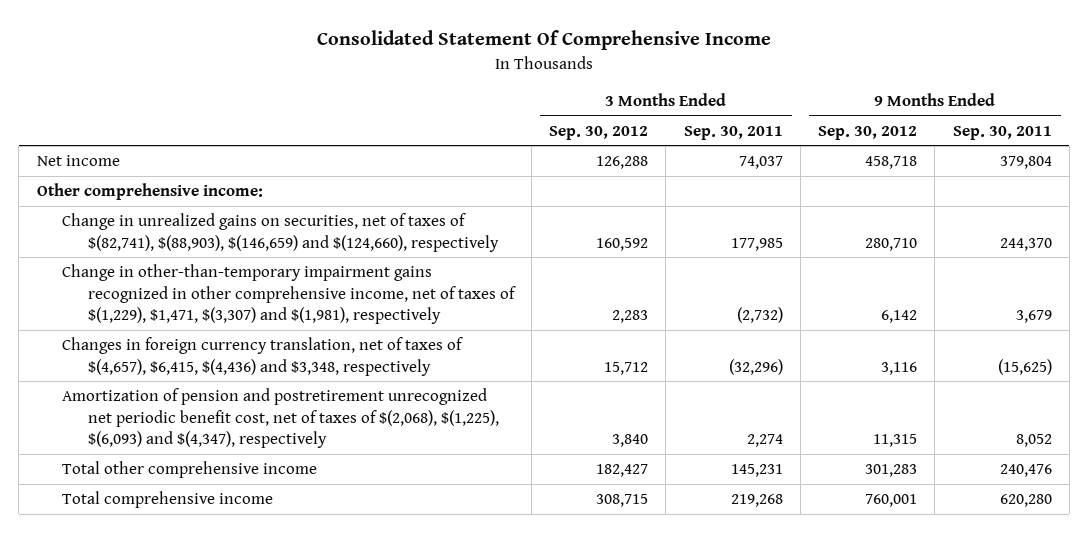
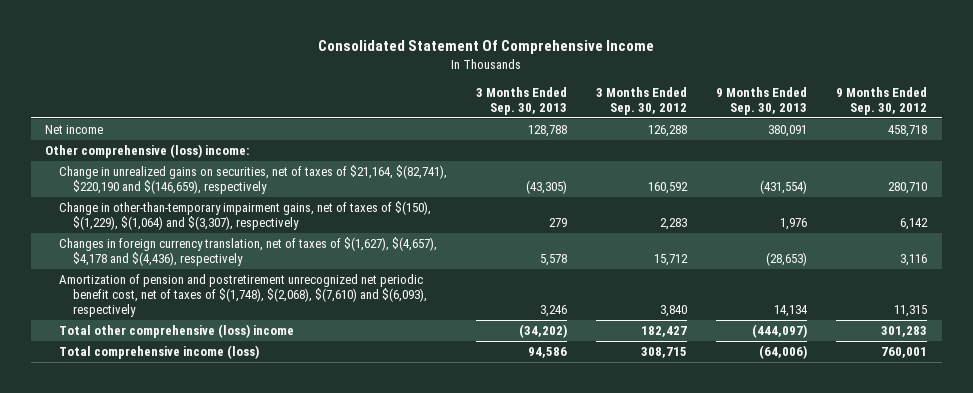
[683,125,783,140] Sep. 30, 2011 -> none
[952,125,1052,140] Sep. 30, 2011 -> none
none -> [476,86,568,115] 3 Months Ended Sep. 30, 2013
none -> [716,86,808,115] 9 Months Ended Sep. 30, 2013
[36,183,263,201] Other comprehensive income: -> [45,144,250,159] Other comprehensive (loss) income:
[62,213,499,252] Change in unrealized gains on securities, net of taxes of $(82,741), $(88,903), $(146,659) and $(124,660), respectively -> [58,165,447,195] Change in unrealized gains on securities, net of taxes of $21,164, $(82,741), $220,190 and $(146,659), respectively
[62,264,516,324] Change in other-than-temporary impairment gains recognized in other comprehensive income, net of taxes of $(1,229), $1,471, $(3,307) and $(1,981), respectively -> [58,201,431,231] Change in other-than-temporary impairment gains, net of taxes of $(150), $(1,229), $(1,064) and $(3,307), respectively
[62,337,464,376] Changes in foreign currency translation, net of taxes of $(4,657), $6,415, $(4,436) and $3,348, respectively -> [58,237,437,267] Changes in foreign currency translation, net of taxes of $(1,627), $(4,657), $4,178 and $(4,436), respectively
[62,388,499,448] Amortization of pension and postretirement unrecognized net periodic benefit cost, net of taxes of $(2,068), $(1,225), $(6,093) and $(4,347), respectively -> [58,274,427,318] Amortization of pension and postretirement unrecognized net periodic benefit cost, net of taxes of $(1,748), $(2,068), $(7,610) and $(6,093), respectively
[62,461,318,479] Total other comprehensive income -> [58,324,294,339] Total other comprehensive (loss) income
[62,491,274,509] Total comprehensive income -> [58,345,259,360] Total comprehensive income (loss)

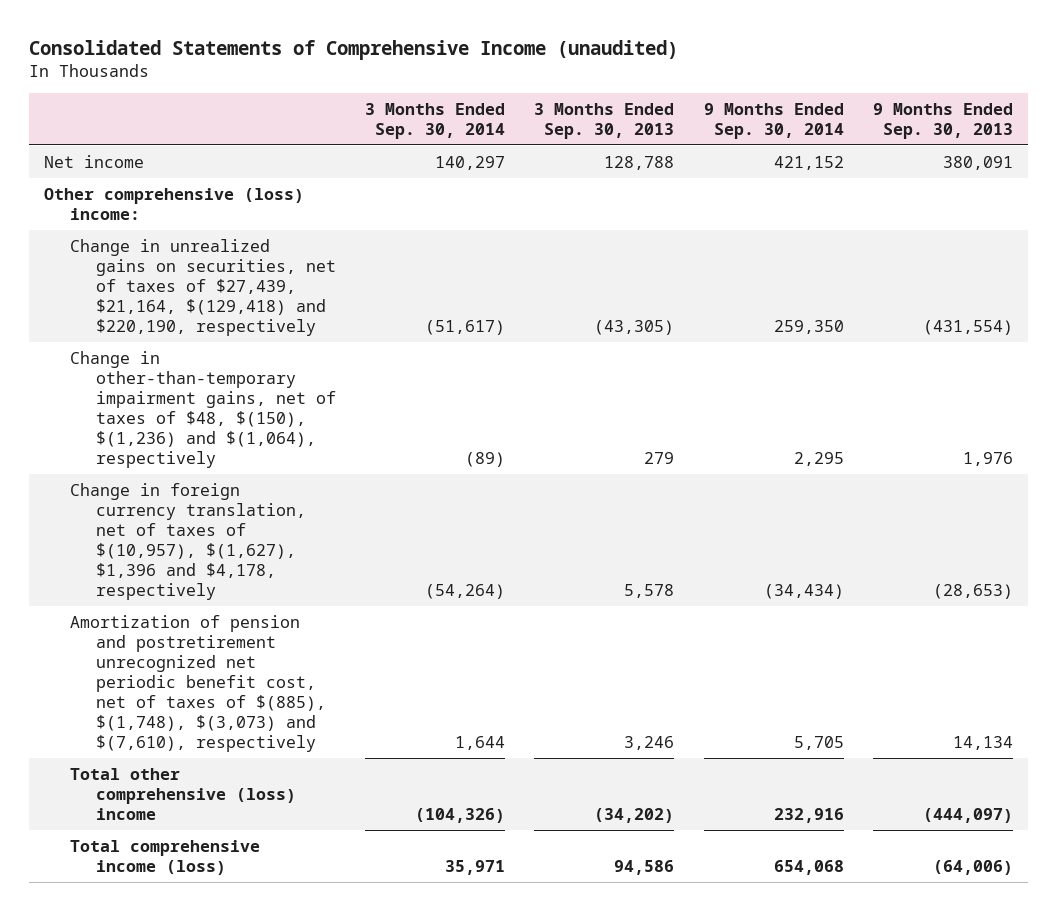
[318,40,655,55] Consolidated Statement Of Comprehensive Income -> [29,39,679,60] Consolidated Statements of Comprehensive Income (unaudited)
[596,86,688,115] 3 Months Ended Sep. 30, 2012 -> none
[836,86,928,115] 9 Months Ended Sep. 30, 2012 -> none
none -> [365,102,506,139] 3 Months Ended Sep. 30, 2014
none -> [703,102,844,139] 9 Months Ended Sep. 30, 2014
[58,165,447,195] Change in unrealized gains on securities, net of taxes of $21,164, $(82,741), $220,190 and $(146,659), respectively -> [69,238,336,336] Change in unrealized gains on securities, net of taxes of $27,439, $21,164, $(129,418) and $220,190, respectively
[58,201,431,231] Change in other-than-temporary impairment gains, net of taxes of $(150), $(1,229), $(1,064) and $(3,307), respectively -> [69,350,336,469] Change in other-than-temporary impairment gains, net of taxes of $48, $(150), $(1,236) and $(1,064), respectively
[58,237,437,267] Changes in foreign currency translation, net of taxes of $(1,627), $(4,657), $4,178 and $(4,436), respectively -> [69,482,306,601] Change in foreign currency translation, net of taxes of $(10,957), $(1,627), $1,396 and $4,178, respectively
[58,274,427,318] Amortization of pension and postretirement unrecognized net periodic benefit cost, net of taxes of $(1,748), $(2,068), $(7,610) and $(6,093), respectively -> [69,614,326,753] Amortization of pension and postretirement unrecognized net periodic benefit cost, net of taxes of $(885), $(1,748), $(3,073) and $(7,610), respectively

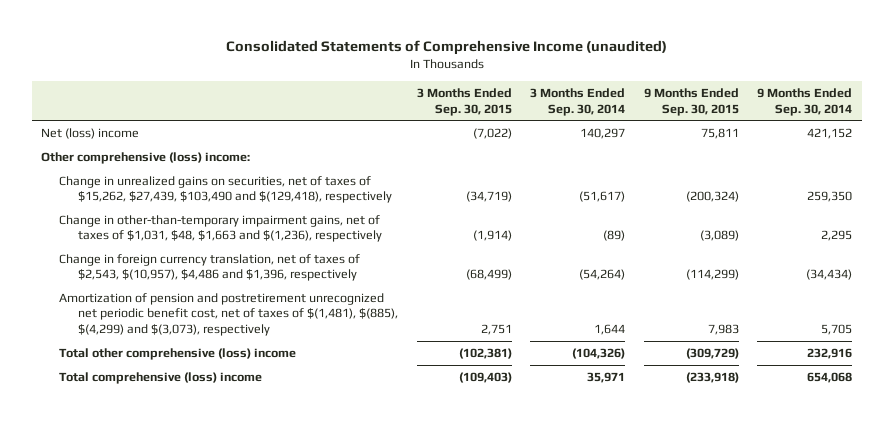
[534,102,675,139] 3 Months Ended Sep. 30, 2013 -> none
[873,102,1014,139] 9 Months Ended Sep. 30, 2013 -> none
none -> [416,88,512,116] 3 Months Ended Sep. 30, 2015
none -> [643,88,739,116] 9 Months Ended Sep. 30, 2015
[43,154,144,168] Net income -> [40,128,139,140] Net (loss) income
[69,238,336,336] Change in unrealized gains on securities, net of taxes of $27,439, $21,164, $(129,418) and $220,190, respectively -> [59,176,392,204] Change in unrealized gains on securities, net of taxes of $15,262, $27,439, $103,490 and $(129,418), respectively
[69,350,336,469] Change in other-than-temporary impairment gains, net of taxes of $48, $(150), $(1,236) and $(1,064), respectively -> [59,215,382,243] Change in other-than-temporary impairment gains, net of taxes of $1,031, $48, $1,663 and $(1,236), respectively
[69,482,306,601] Change in foreign currency translation, net of taxes of $(10,957), $(1,627), $1,396 and $4,178, respectively -> [59,254,361,282] Change in foreign currency translation, net of taxes of $2,543, $(10,957), $4,486 and $1,396, respectively
[69,614,326,753] Amortization of pension and postretirement unrecognized net periodic benefit cost, net of taxes of $(885), $(1,748), $(3,073) and $(7,610), respectively -> [59,293,398,336] Amortization of pension and postretirement unrecognized net periodic benefit cost, net of taxes of $(1,481), $(885), $(4,299) and $(3,073), respectively
[69,839,260,875] Total comprehensive income (loss) -> [59,372,263,385] Total comprehensive (loss) income

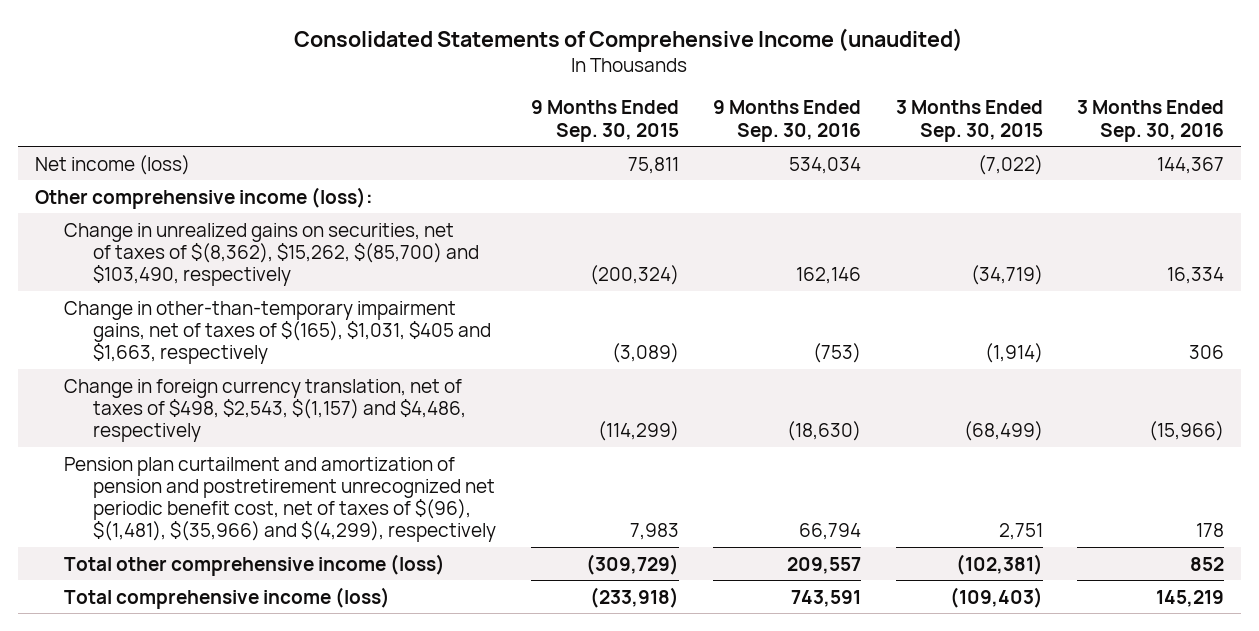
[530,88,626,116] 3 Months Ended Sep. 30, 2014 -> none
[757,88,853,116] 9 Months Ended Sep. 30, 2014 -> none
none -> [713,100,862,142] 9 Months Ended Sep. 30, 2016
none -> [1077,100,1225,142] 3 Months Ended Sep. 30, 2016
[40,128,139,140] Net (loss) income -> [34,154,190,175] Net income (loss)
[40,152,250,165] Other comprehensive (loss) income: -> [34,186,373,209] Other comprehensive income (loss):
[59,176,392,204] Change in unrealized gains on securities, net of taxes of $15,262, $27,439, $103,490 and $(129,418), respectively -> [63,222,480,286] Change in unrealized gains on securities, net of taxes of $(8,362), $15,262, $(85,700) and $103,490, respectively
[59,215,382,243] Change in other-than-temporary impairment gains, net of taxes of $1,031, $48, $1,663 and $(1,236), respectively -> [63,300,492,364] Change in other-than-temporary impairment gains, net of taxes of $(165), $1,031, $405 and $1,663, respectively
[59,254,361,282] Change in foreign currency translation, net of taxes of $2,543, $(10,957), $4,486 and $1,396, respectively -> [63,378,467,442] Change in foreign currency translation, net of taxes of $498, $2,543, $(1,157) and $4,486, respectively
[59,293,398,336] Amortization of pension and postretirement unrecognized net periodic benefit cost, net of taxes of $(1,481), $(885), $(4,299) and $(3,073), respectively -> [63,456,497,543] Pension plan curtailment and amortization of pension and postretirement unrecognized net periodic benefit cost, net of taxes of $(96), $(1,481), $(35,966) and $(4,299), respectively
[59,348,297,361] Total other comprehensive (loss) income -> [63,553,445,576] Total other comprehensive income (loss)
[59,372,263,385] Total comprehensive (loss) income -> [63,586,390,609] Total comprehensive income (loss)

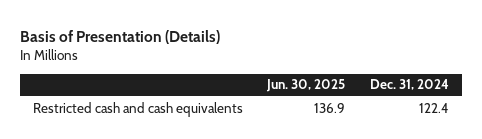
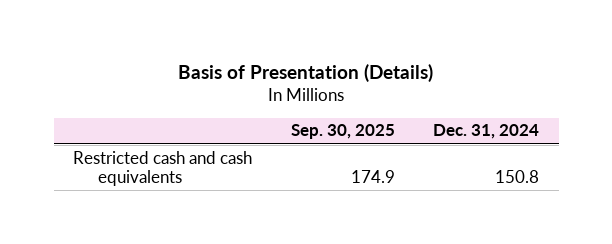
[266,79,346,93] Jun. 30, 2025 -> none
none -> [290,124,395,140] Sep. 30, 2025
[419,102,450,113] 122.4 -> [495,169,540,183] 150.8

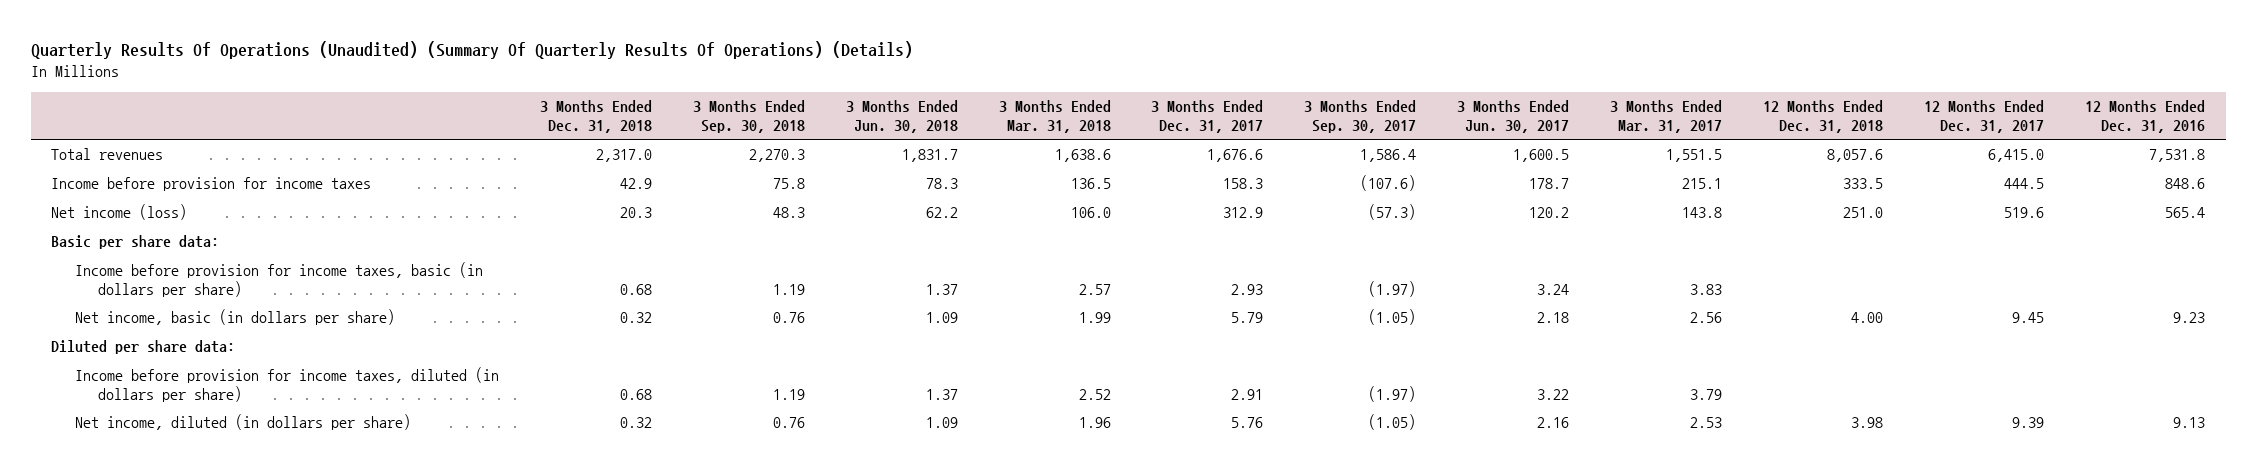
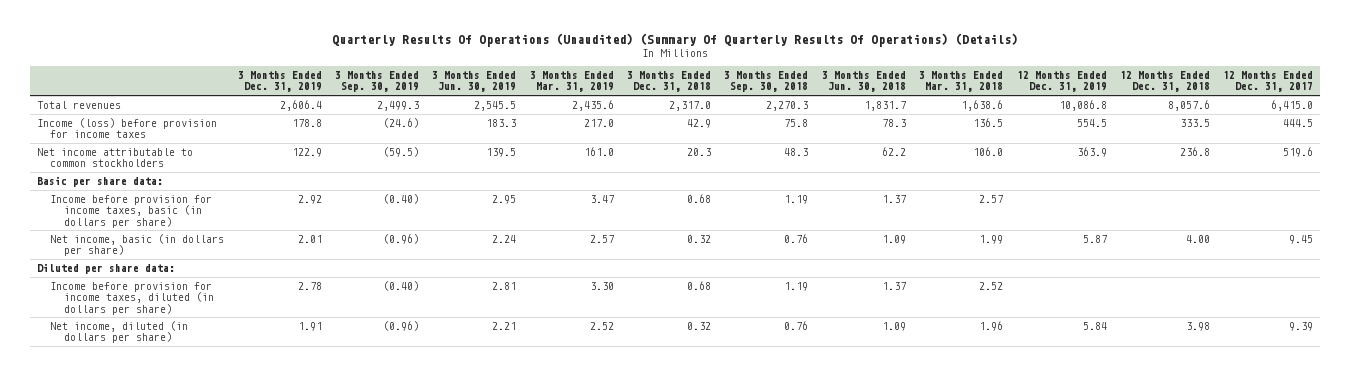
[1151,100,1264,133] 3 Months Ended Dec. 31, 2017 -> none
[1304,100,1417,133] 3 Months Ended Sep. 30, 2017 -> none
[1457,100,1570,133] 3 Months Ended Jun. 30, 2017 -> none
[1610,100,1723,133] 3 Months Ended Mar. 31, 2017 -> none
[2085,100,2206,133] 12 Months Ended Dec. 31, 2016 -> none
none -> [237,71,322,93] 3 Months Ended Dec. 31, 2019
none -> [334,71,419,93] 3 Months Ended Sep. 30, 2019
none -> [432,71,517,93] 3 Months Ended Jun. 30, 2019
none -> [529,71,614,93] 3 Months Ended Mar. 31, 2019
none -> [1016,71,1107,93] 12 Months Ended Dec. 31, 2019
[51,204,188,221] Net income (loss) -> none
[51,177,372,192] Income before provision for income taxes -> [36,118,217,139] Income (loss) before provision for income taxes
none -> [36,148,193,168] Net income attributable to common stockholders

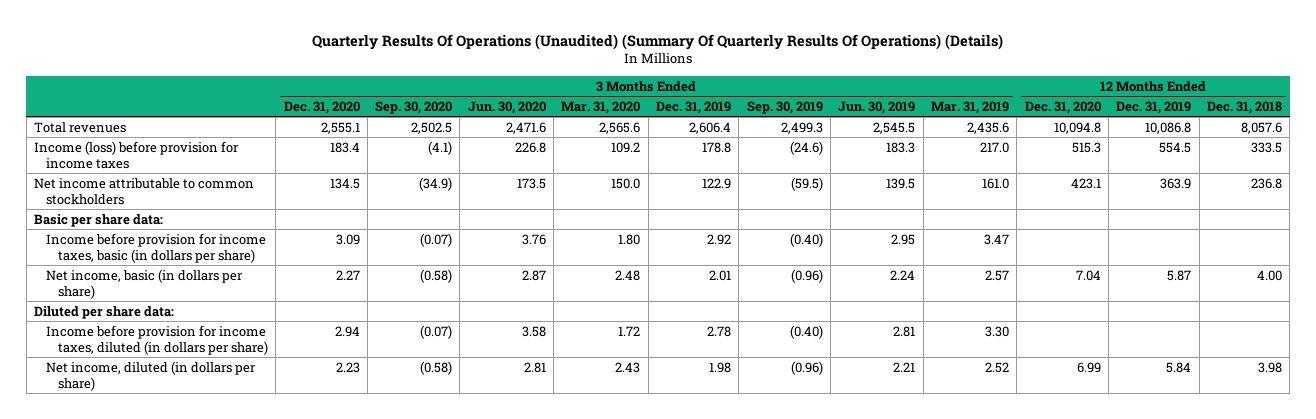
[627,71,712,93] 3 Months Ended Dec. 31, 2018 -> none
[724,71,809,93] 3 Months Ended Sep. 30, 2018 -> none
[821,71,906,93] 3 Months Ended Jun. 30, 2018 -> none
[919,71,1004,93] 3 Months Ended Mar. 31, 2018 -> none
[1223,71,1314,93] 12 Months Ended Dec. 31, 2017 -> none
none -> [283,100,360,114] Dec. 31, 2020
none -> [375,100,453,114] Sep. 30, 2020
none -> [467,100,546,114] Jun. 30, 2020
none -> [561,100,641,114] Mar. 31, 2020
none -> [1024,100,1101,114] Dec. 31, 2020
[297,322,322,332] 1.91 -> [709,361,732,373] 1.98

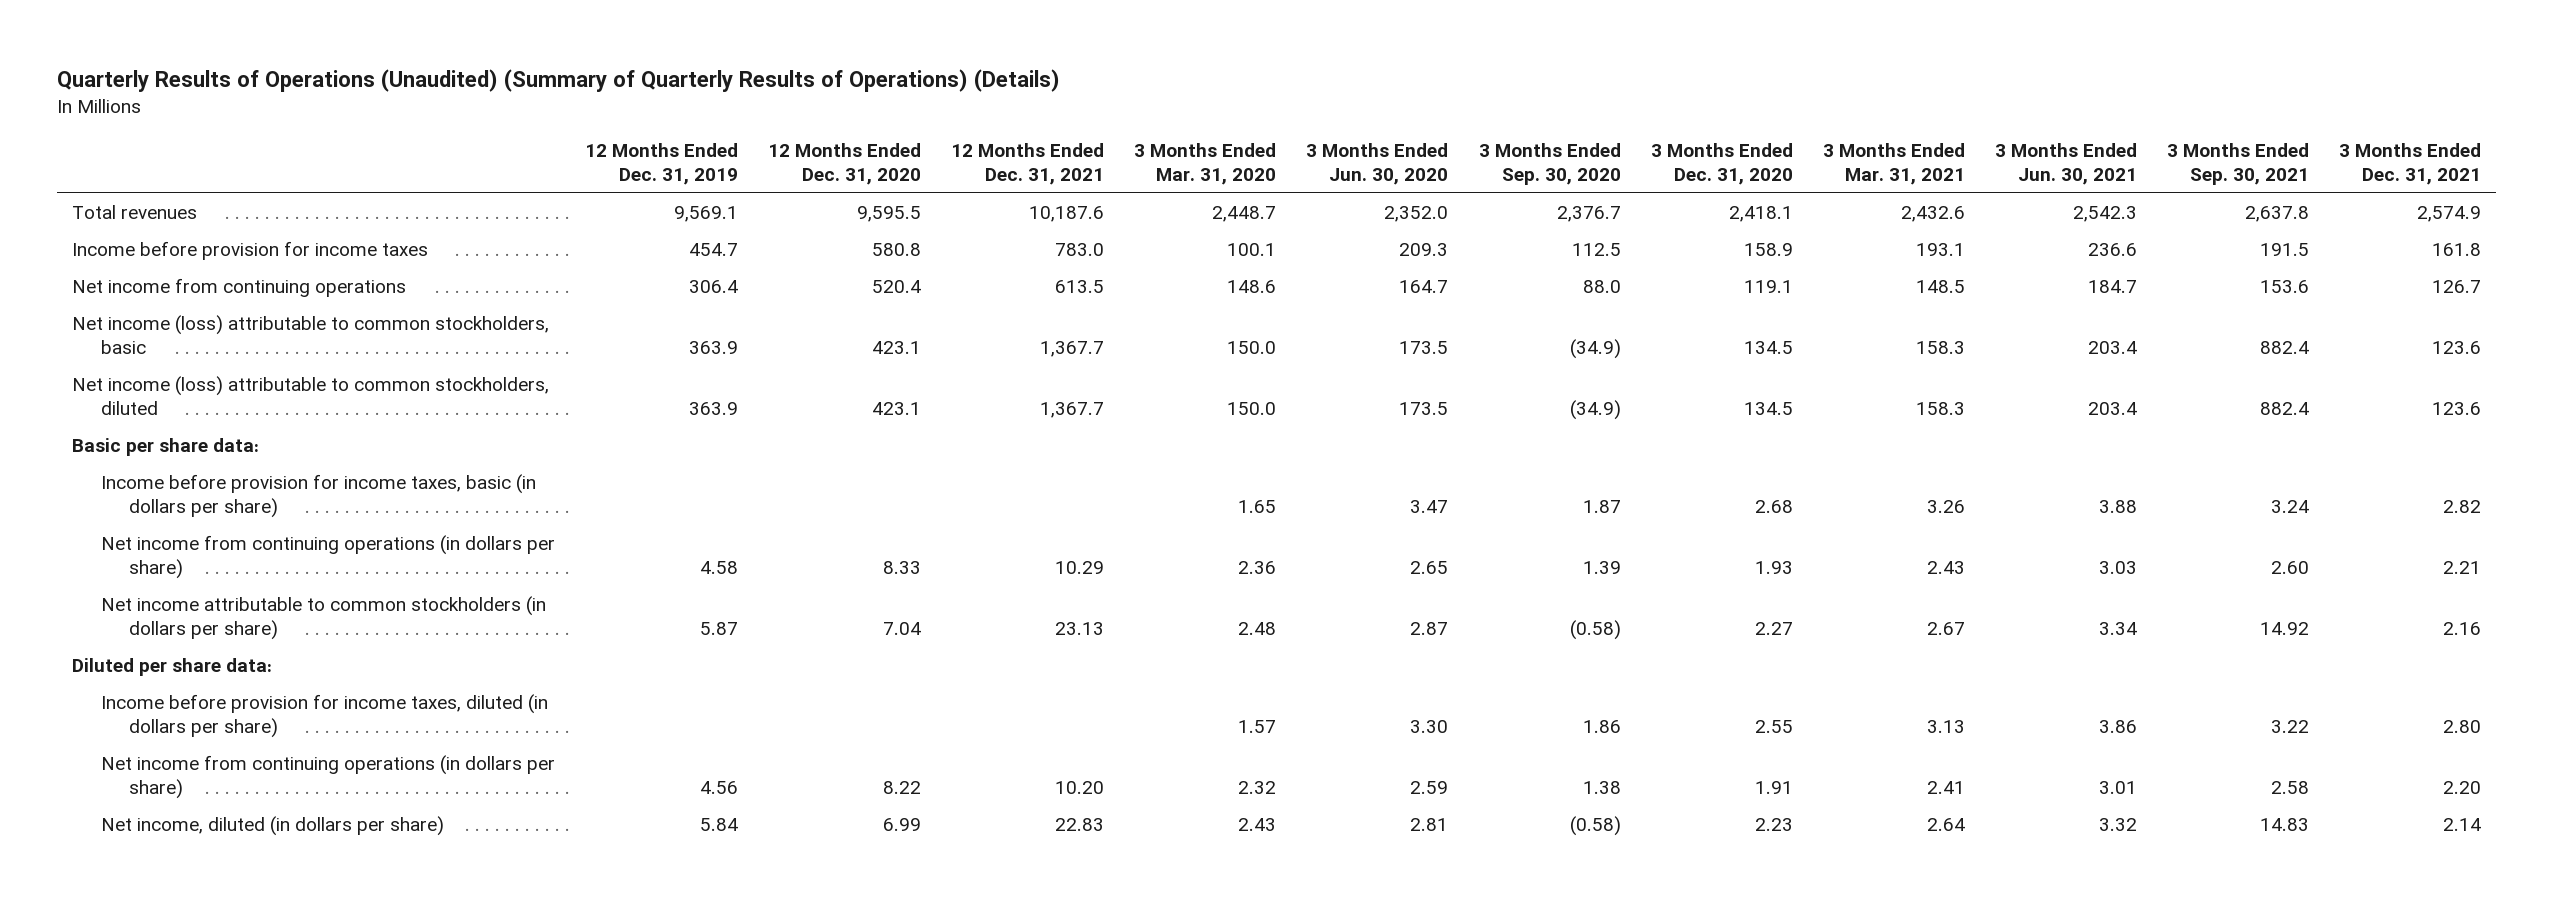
[311,33,1003,50] Quarterly Results Of Operations (Unaudited) (Summary Of Quarterly Results Of Operations) (Details) -> [57,69,1061,93] Quarterly Results of Operations (Unaudited) (Summary of Quarterly Results of Operations) (Details)
[656,100,732,114] Dec. 31, 2019 -> none
[746,100,823,114] Sep. 30, 2019 -> none
[838,100,916,114] Jun. 30, 2019 -> none
[931,100,1010,114] Mar. 31, 2019 -> none
[1207,100,1283,114] Dec. 31, 2018 -> none
none -> [951,143,1105,185] 12 Months Ended Dec. 31, 2021
none -> [1822,143,1965,185] 3 Months Ended Mar. 31, 2021
none -> [1994,143,2137,185] 3 Months Ended Jun. 30, 2021
none -> [2167,143,2310,185] 3 Months Ended Sep. 30, 2021
none -> [2339,143,2482,185] 3 Months Ended Dec. 31, 2021
[320,121,360,134] 2,555.1 -> [1728,206,1793,223] 2,418.1
[411,121,453,134] 2,502.5 -> [1556,206,1621,223] 2,376.7
[505,121,546,134] 2,471.6 -> [1384,206,1449,223] 2,352.0
[599,121,641,134] 2,565.6 -> [1212,206,1277,223] 2,448.7
[1053,121,1101,134] 10,094.8 -> [856,206,921,223] 9,595.5
[1145,121,1192,134] 10,086.8 -> [673,206,738,223] 9,569.1
[33,140,239,169] Income (loss) before provision for income taxes -> [72,241,429,261] Income before provision for income taxes
[329,141,360,153] 183.4 -> [1743,243,1793,257] 158.9
[428,140,453,155] (4.1) -> [1571,243,1621,257] 112.5
[514,141,546,153] 226.8 -> [1399,243,1449,257] 209.3
[611,141,641,153] 109.2 -> [1227,243,1277,257] 100.1
[1071,141,1101,153] 515.3 -> [871,243,921,257] 580.8
[1159,141,1192,153] 554.5 -> [688,243,738,257] 454.7
none -> [72,278,407,298] Net income from continuing operations
[33,177,254,205] Net income attributable to common stockholders -> [72,315,550,354] Net income (loss) attributable to common stockholders, basic
none -> [72,376,550,415] Net income (loss) attributable to common stockholders, diluted
[335,233,360,245] 3.09 -> [1754,499,1793,513] 2.68
[420,232,453,247] (0.07) -> [1582,499,1621,513] 1.87
[521,233,546,245] 3.76 -> [1410,499,1449,513] 3.47
[618,233,641,245] 1.80 -> [1238,499,1277,513] 1.65
none -> [100,535,555,579] Net income from continuing operations (in dollars per share)
[45,268,243,299] Net income, basic (in dollars per share) -> [100,596,546,640] Net income attributable to common stockholders (in dollars per share)
[334,325,360,337] 2.94 -> [1754,719,1793,733] 2.55
[420,324,453,339] (0.07) -> [1582,719,1621,733] 1.86
[521,325,546,337] 3.58 -> [1410,719,1449,733] 3.30
[618,325,641,336] 1.72 -> [1238,719,1277,733] 1.57
none -> [100,755,555,799] Net income from continuing operations (in dollars per share)

